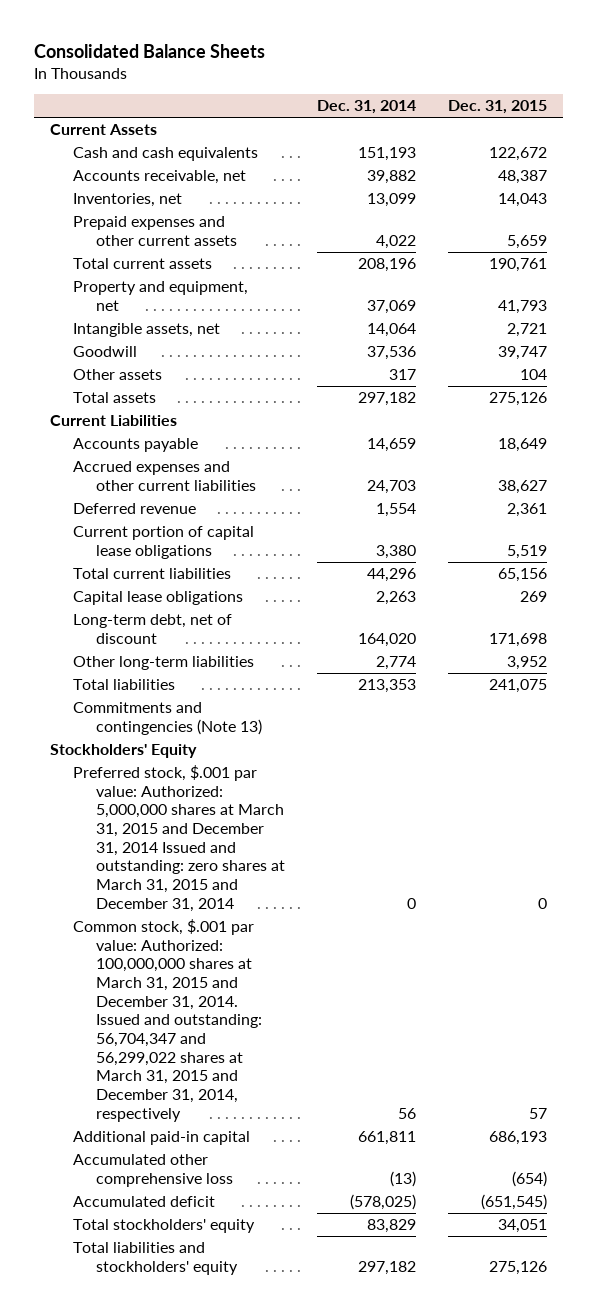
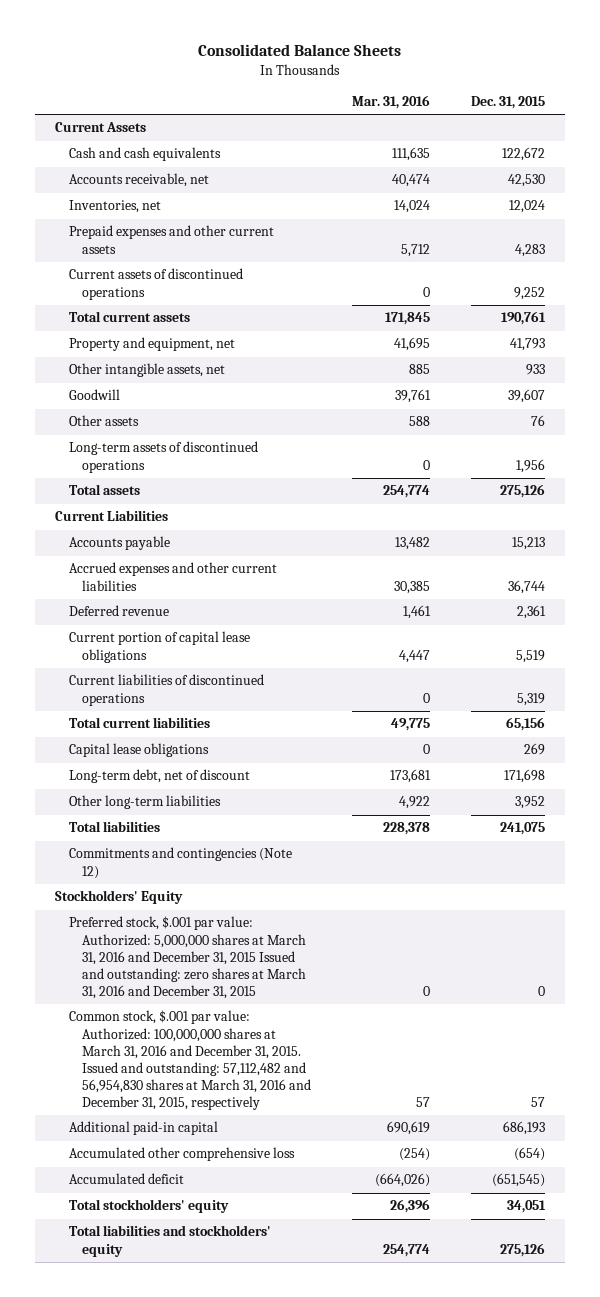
[317,100,417,115] Dec. 31, 2014 -> none
none -> [351,95,430,110] Mar. 31, 2016
[498,170,548,185] 48,387 -> [507,174,545,188] 42,530
[498,193,548,208] 14,043 -> [508,200,545,214] 12,024
[507,234,548,249] 5,659 -> [514,243,545,257] 4,283
none -> [68,268,243,300] Current assets of discontinued operations
[72,323,220,338] Intangible assets, net -> [68,363,225,378] Other intangible assets, net
[507,323,548,338] 2,721 -> [525,364,545,376] 933
[498,346,548,361] 39,747 -> [507,389,545,404] 39,607
[520,369,548,381] 104 -> [530,415,545,427] 76
none -> [68,441,258,473] Long-term assets of discontinued operations
[498,438,548,453] 18,649 -> [511,537,545,551] 15,213
[498,479,548,494] 38,627 -> [507,579,545,594] 36,744
none -> [68,674,264,706] Current liabilities of discontinued operations
[72,702,262,735] Commitments and contingencies (Note 13) -> [68,847,292,879] Commitments and contingencies (Note 12)
[72,765,285,912] Preferred stock, $.001 par value: Authorized: 5,000,000 shares at March 31, 2015 and December 31, 2014 Issued and outstanding: zero shares at March 31, 2015 and December 31, 2014 -> [68,916,307,999] Preferred stock, $.001 par value: Authorized: 5,000,000 shares at March 31, 2016 and December 31, 2015 Issued and outstanding: zero shares at March 31, 2016 and December 31, 2015
[72,919,262,1122] Common stock, $.001 par value: Authorized: 100,000,000 shares at March 31, 2015 and December 31, 2014. Issued and outstanding: 56,704,347 and 56,299,022 shares at March 31, 2015 and December 31, 2014, respectively -> [68,1010,312,1111] Common stock, $.001 par value: Authorized: 100,000,000 shares at March 31, 2016 and December 31, 2015. Issued and outstanding: 57,112,482 and 56,954,830 shares at March 31, 2016 and December 31, 2015, respectively

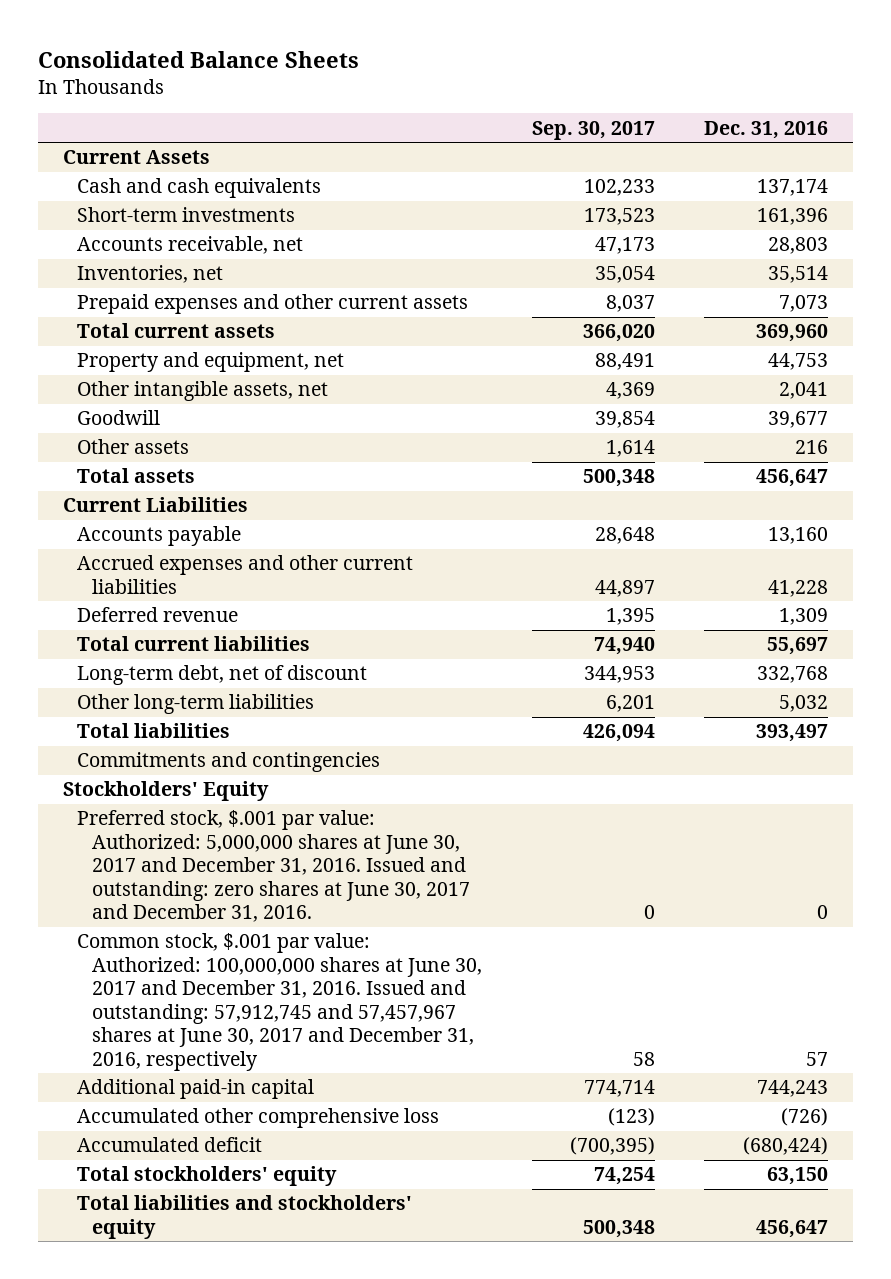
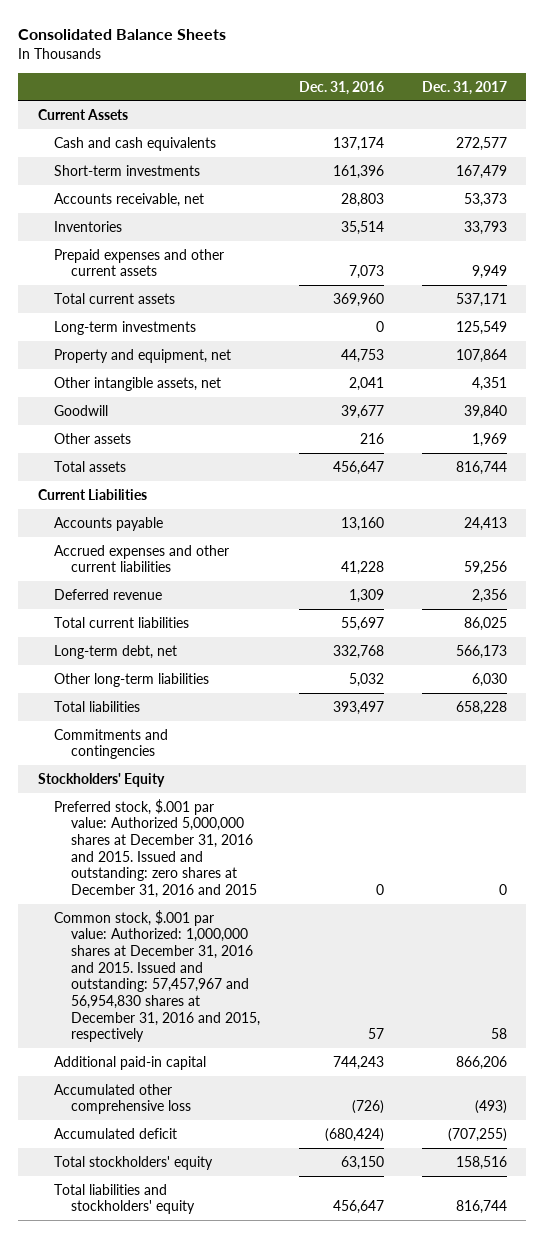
[531,120,655,140] Sep. 30, 2017 -> none
none -> [421,80,507,95] Dec. 31, 2017
[77,265,224,284] Inventories, net -> [54,220,123,232] Inventories
none -> [54,320,197,335] Long-term investments
[77,665,368,686] Long-term debt, net of discount -> [54,644,178,659] Long-term debt, net
[77,810,470,923] Preferred stock, $.001 par value: Authorized: 5,000,000 shares at June 30, 2017 and December 31, 2016. Issued and outstanding: zero shares at June 30, 2017 and December 31, 2016. -> [54,798,258,898] Preferred stock, $.001 par value: Authorized 5,000,000 shares at December 31, 2016 and 2015. Issued and outstanding: zero shares at December 31, 2016 and 2015
[77,933,482,1071] Common stock, $.001 par value: Authorized: 100,000,000 shares at June 30, 2017 and December 31, 2016. Issued and outstanding: 57,912,745 and 57,457,967 shares at June 30, 2017 and December 31, 2016, respectively -> [54,909,261,1043] Common stock, $.001 par value: Authorized: 1,000,000 shares at December 31, 2016 and 2015. Issued and outstanding: 57,457,967 and 56,954,830 shares at December 31, 2016 and 2015, respectively

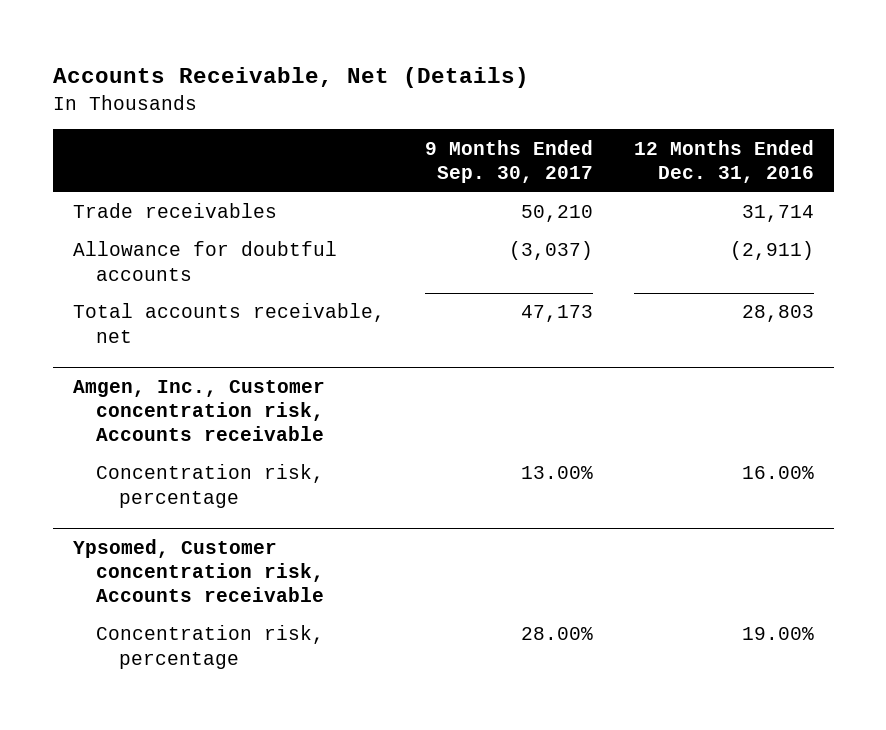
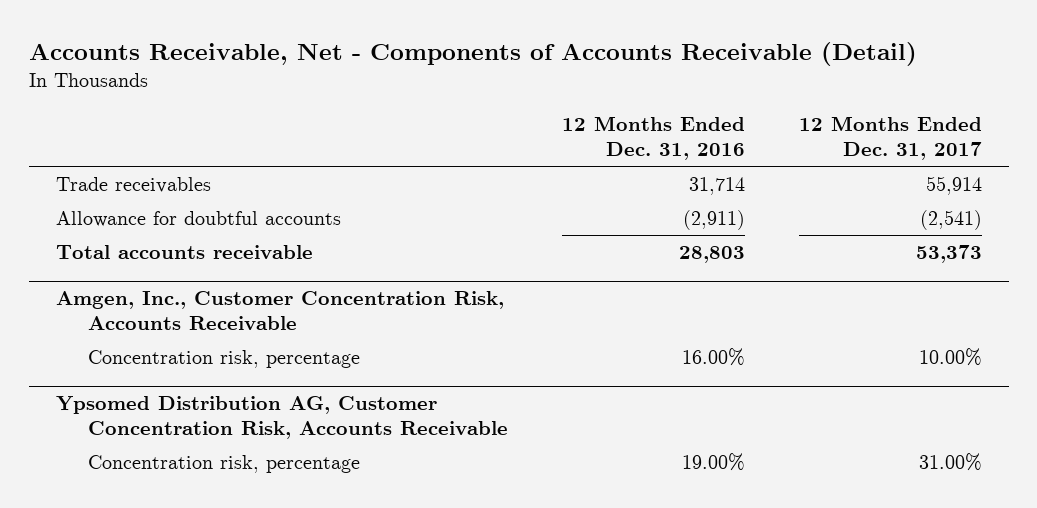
[52,67,529,89] Accounts Receivable, Net (Details) -> [28,41,917,66] Accounts Receivable, Net - Components of Accounts Receivable (Detail)
[425,139,594,184] 9 Months Ended Sep. 30, 2017 -> none
none -> [798,116,982,161] 12 Months Ended Dec. 31, 2017
[72,303,385,343] Total accounts receivable, net -> [55,244,313,259] Total accounts receivable
[72,379,325,442] Amgen, Inc., Customer concentration risk, Accounts receivable -> [55,291,504,330] Amgen, Inc., Customer Concentration Risk, Accounts Receivable
[72,538,324,603] Ypsomed, Customer concentration risk, Accounts receivable -> [55,396,508,439] Ypsomed Distribution AG, Customer Concentration Risk, Accounts Receivable

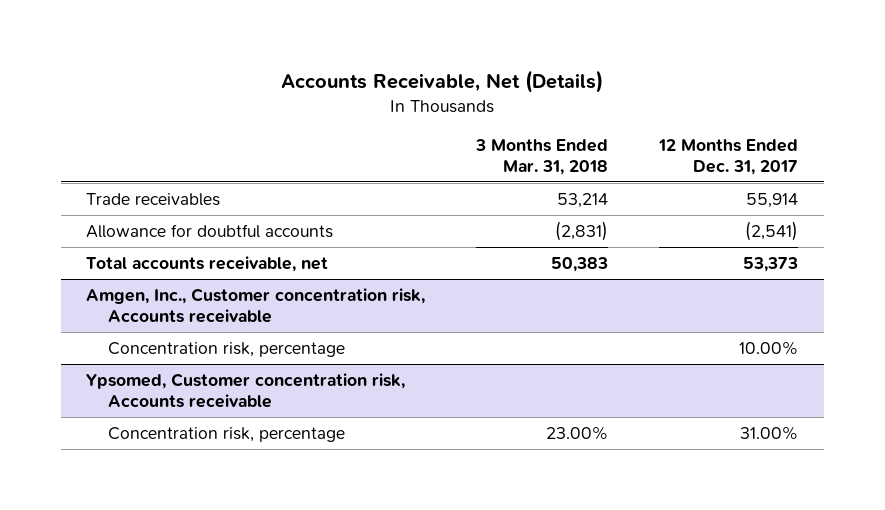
[28,41,917,66] Accounts Receivable, Net - Components of Accounts Receivable (Detail) -> [281,70,604,94] Accounts Receivable, Net (Details)
[561,116,745,161] 12 Months Ended Dec. 31, 2016 -> none
none -> [475,138,609,175] 3 Months Ended Mar. 31, 2018
[55,244,313,259] Total accounts receivable -> [86,255,329,272] Total accounts receivable, net
[55,291,504,330] Amgen, Inc., Customer Concentration Risk, Accounts Receivable -> [86,287,426,323] Amgen, Inc., Customer concentration risk, Accounts receivable
[55,396,508,439] Ypsomed Distribution AG, Customer Concentration Risk, Accounts Receivable -> [86,372,406,408] Ypsomed, Customer concentration risk, Accounts receivable

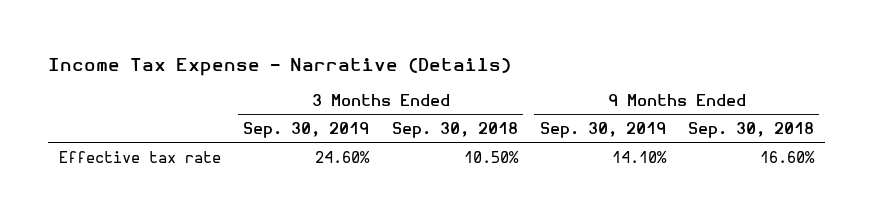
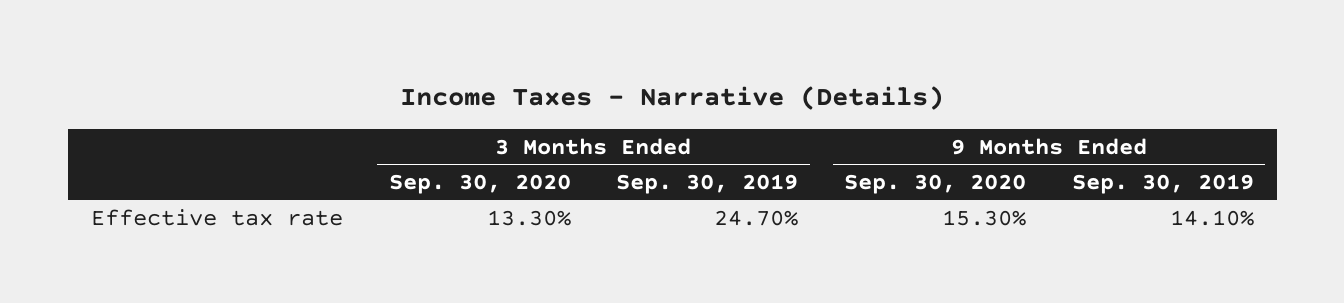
[48,58,512,77] Income Tax Expense - Narrative (Details) -> [400,86,945,111] Income Taxes - Narrative (Details)
[391,121,518,138] Sep. 30, 2018 -> none
[687,121,814,138] Sep. 30, 2018 -> none
none -> [388,173,571,194] Sep. 30, 2020
none -> [843,173,1026,194] Sep. 30, 2020
[315,150,371,163] 24.60% -> [714,209,799,226] 24.70%

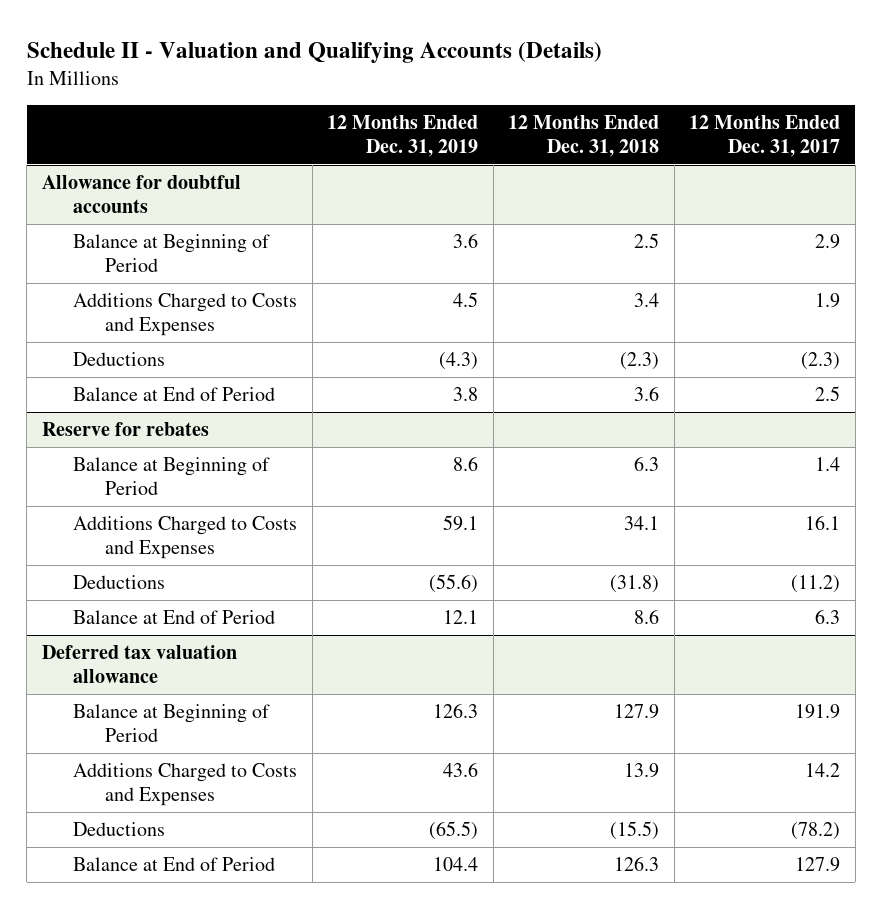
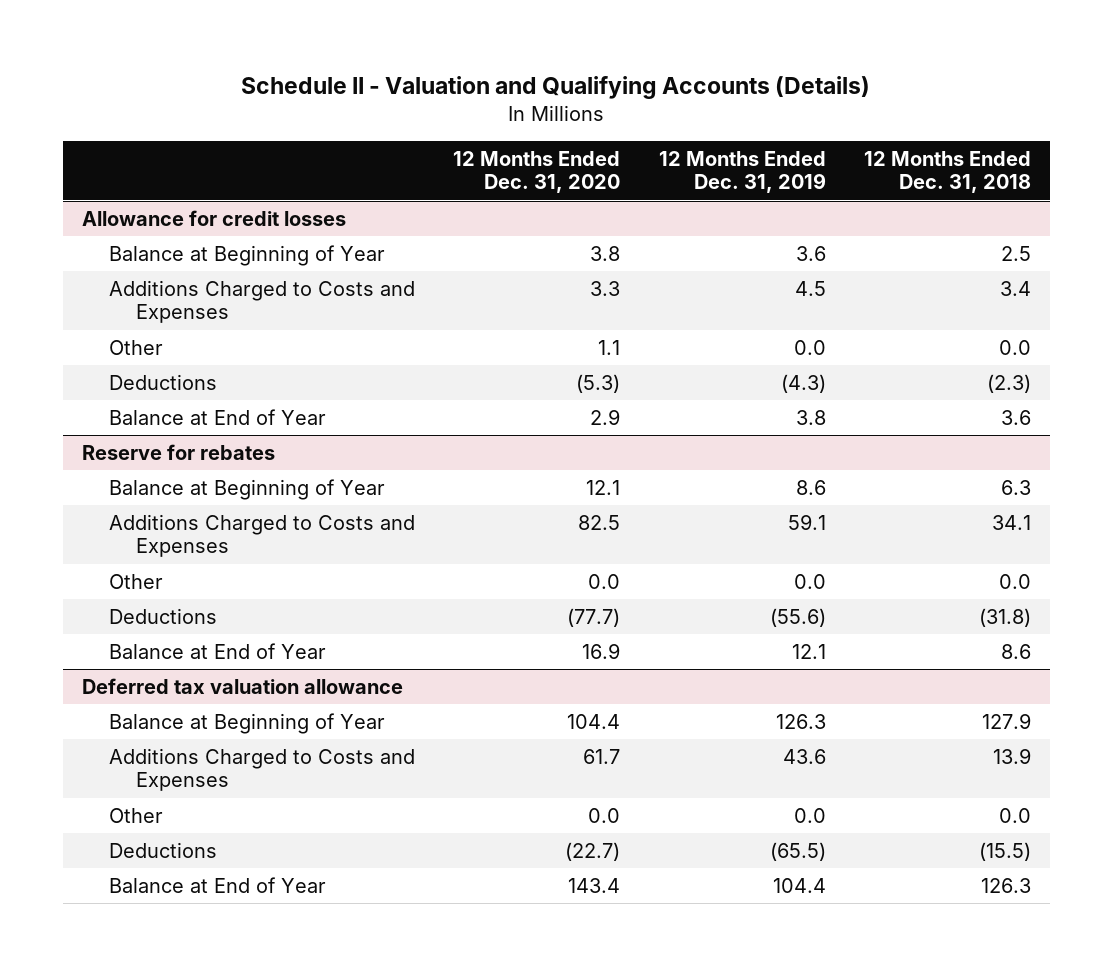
[689,115,841,157] 12 Months Ended Dec. 31, 2017 -> none
none -> [453,151,621,194] 12 Months Ended Dec. 31, 2020
[41,175,241,213] Allowance for doubtful accounts -> [81,210,346,227] Allowance for credit losses
[73,234,271,272] Balance at Beginning of Period -> [109,245,386,267] Balance at Beginning of Year
none -> [109,340,164,356] Other
[73,387,276,402] Balance at End of Period -> [109,409,327,426] Balance at End of Year
[73,457,271,495] Balance at Beginning of Period -> [109,479,386,501] Balance at Beginning of Year
none -> [109,574,164,590] Other
[73,610,276,625] Balance at End of Period -> [109,643,327,660] Balance at End of Year
[73,704,271,742] Balance at Beginning of Period -> [109,713,386,735] Balance at Beginning of Year
none -> [109,808,164,824] Other
[73,857,276,872] Balance at End of Period -> [109,877,327,894] Balance at End of Year

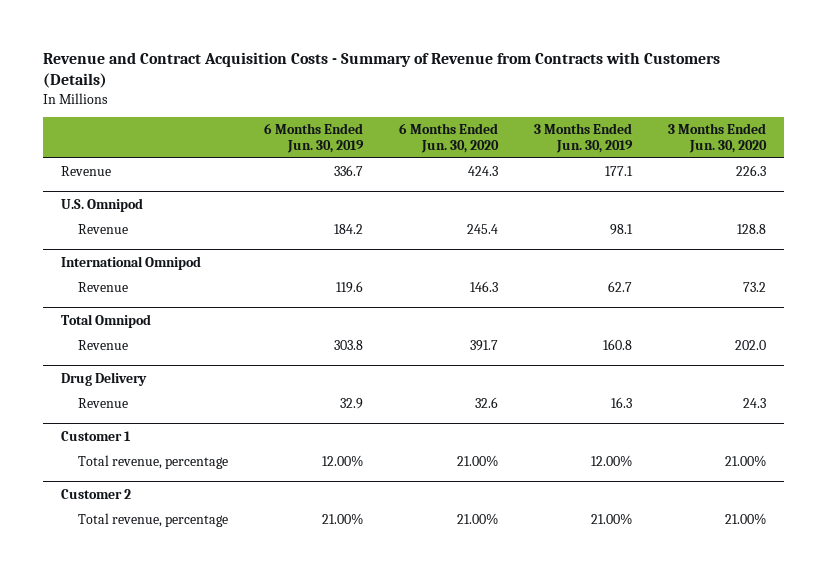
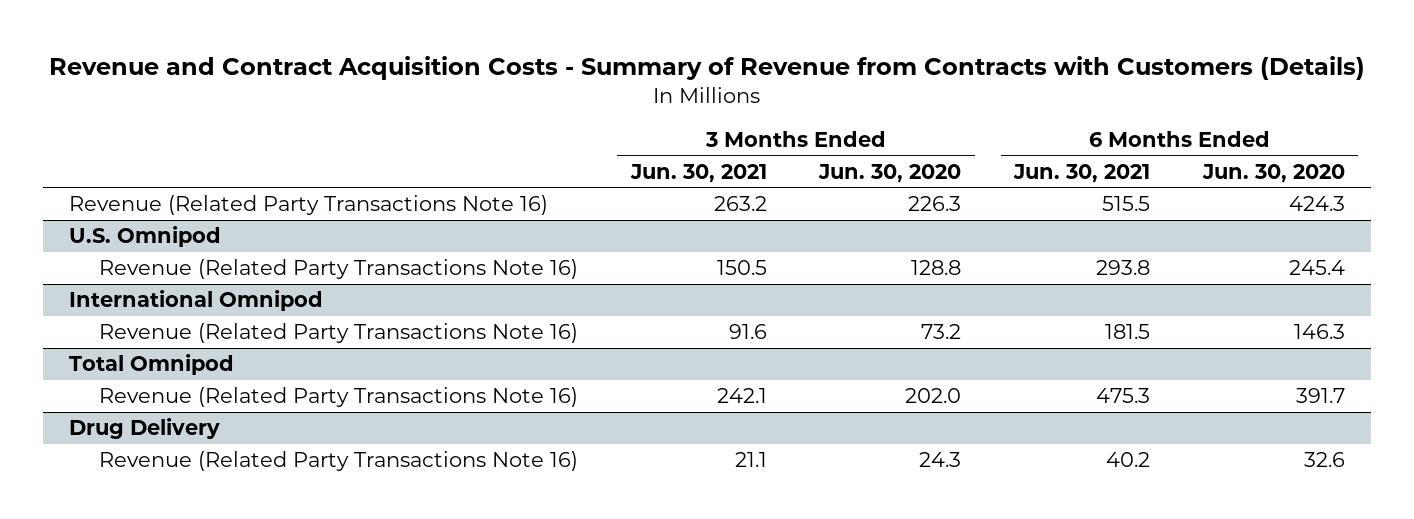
[264,123,365,154] 6 Months Ended Jun. 30, 2019 -> none
[533,123,633,154] 3 Months Ended Jun. 30, 2019 -> none
none -> [629,163,767,183] Jun. 30, 2021
none -> [1013,163,1151,183] Jun. 30, 2021
[61,165,112,176] Revenue -> [69,195,549,216] Revenue (Related Party Transactions Note 16)
[78,223,129,234] Revenue -> [98,259,578,280] Revenue (Related Party Transactions Note 16)
[78,281,129,292] Revenue -> [98,323,578,344] Revenue (Related Party Transactions Note 16)
[78,339,129,350] Revenue -> [98,387,578,408] Revenue (Related Party Transactions Note 16)
[61,430,132,441] Customer 1 -> none
[78,454,229,469] Total revenue, percentage -> none
[61,488,132,499] Customer 2 -> none
[78,512,229,527] Total revenue, percentage -> none
[78,397,129,408] Revenue -> [98,451,578,472] Revenue (Related Party Transactions Note 16)

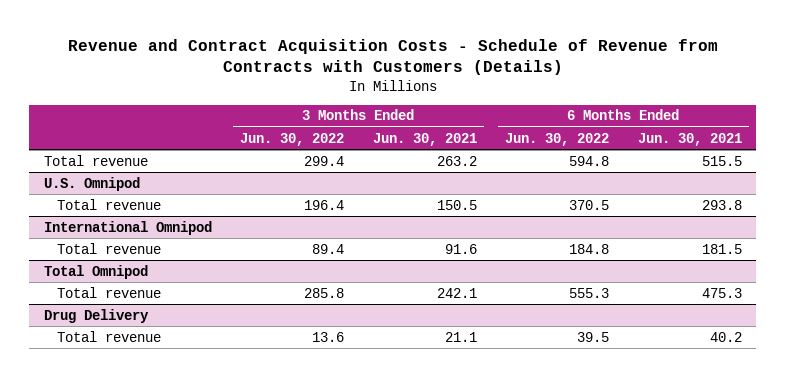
[49,56,1366,81] Revenue and Contract Acquisition Costs - Summary of Revenue from Contracts with Customers (Details) -> [67,38,718,76] Revenue and Contract Acquisition Costs - Schedule of Revenue from Contracts with Customers (Details)
[818,163,962,183] Jun. 30, 2020 -> none
[1201,163,1345,183] Jun. 30, 2020 -> none
none -> [240,132,345,146] Jun. 30, 2022
none -> [505,132,610,146] Jun. 30, 2022
[69,195,549,216] Revenue (Related Party Transactions Note 16) -> [43,154,148,166] Total revenue
[98,259,578,280] Revenue (Related Party Transactions Note 16) -> [56,198,161,210] Total revenue
[98,323,578,344] Revenue (Related Party Transactions Note 16) -> [56,242,161,254] Total revenue
[98,387,578,408] Revenue (Related Party Transactions Note 16) -> [56,286,161,298] Total revenue
[98,451,578,472] Revenue (Related Party Transactions Note 16) -> [56,330,161,342] Total revenue

